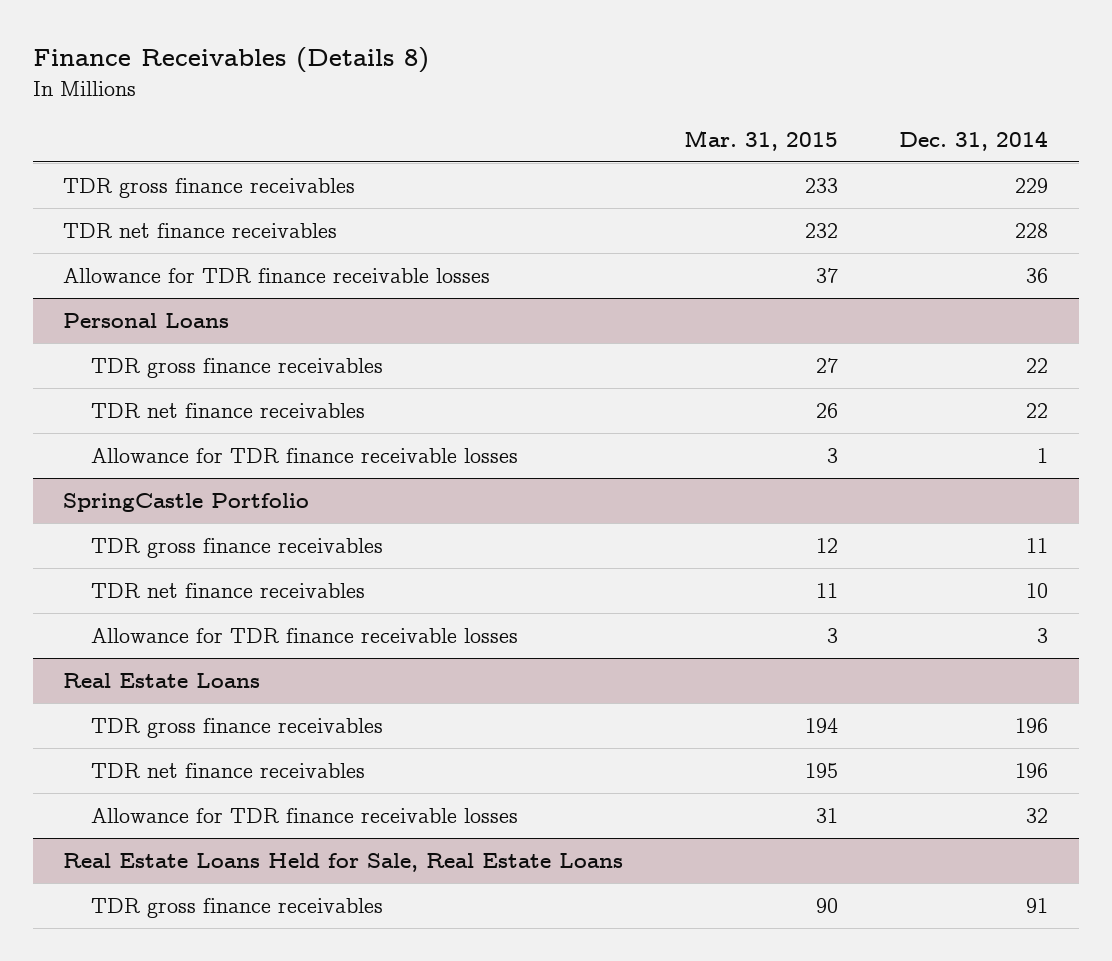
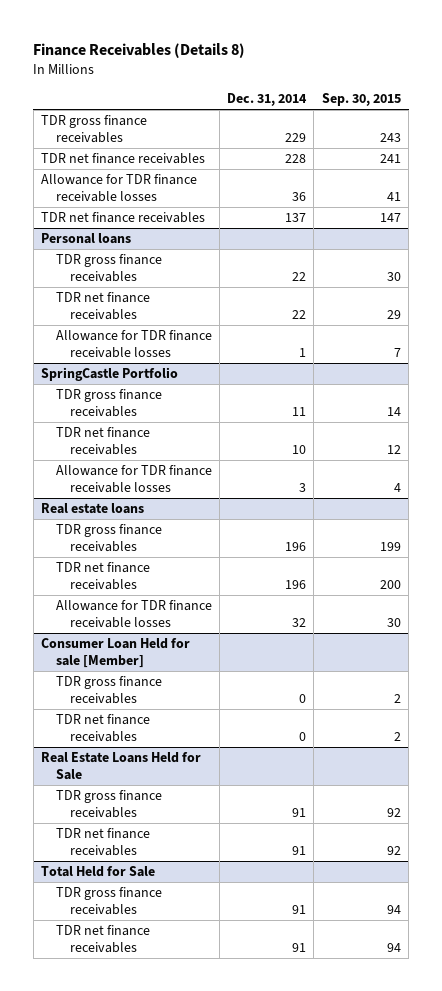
[684,129,839,151] Mar. 31, 2015 -> none
none -> [321,93,401,107] Sep. 30, 2015
none -> [40,212,205,224] TDR net finance receivables
[63,312,230,328] Personal Loans -> [40,233,131,245] Personal loans
[63,672,261,688] Real Estate Loans -> [40,503,144,515] Real estate loans
none -> [40,638,190,669] Consumer Loan Held for sale [Member]
none -> [55,676,162,705] TDR gross finance receivables
none -> [55,714,150,743] TDR net finance receivables
[63,852,624,872] Real Estate Loans Held for Sale, Real Estate Loans -> [40,752,201,781] Real Estate Loans Held for Sale
none -> [55,828,150,857] TDR net finance receivables
none -> [40,866,155,878] Total Held for Sale
none -> [55,887,162,916] TDR gross finance receivables
none -> [55,925,150,954] TDR net finance receivables

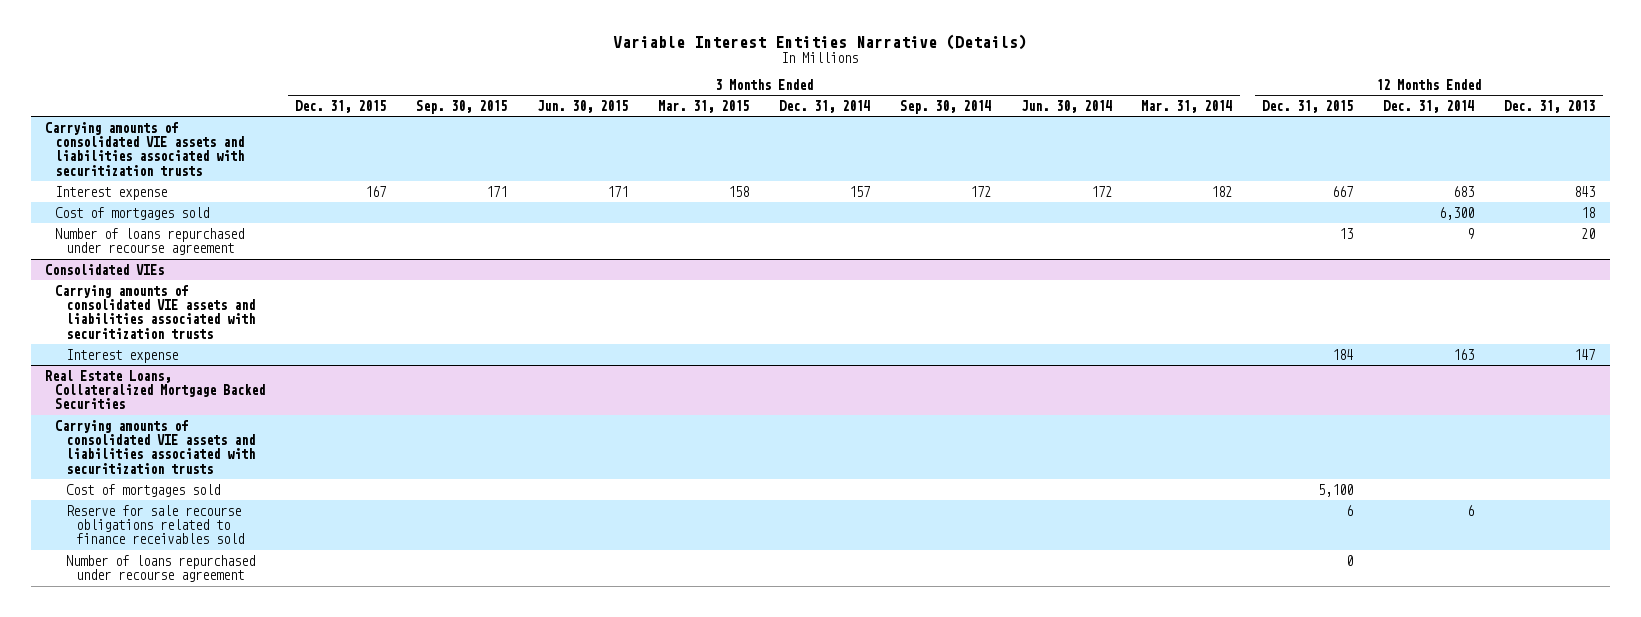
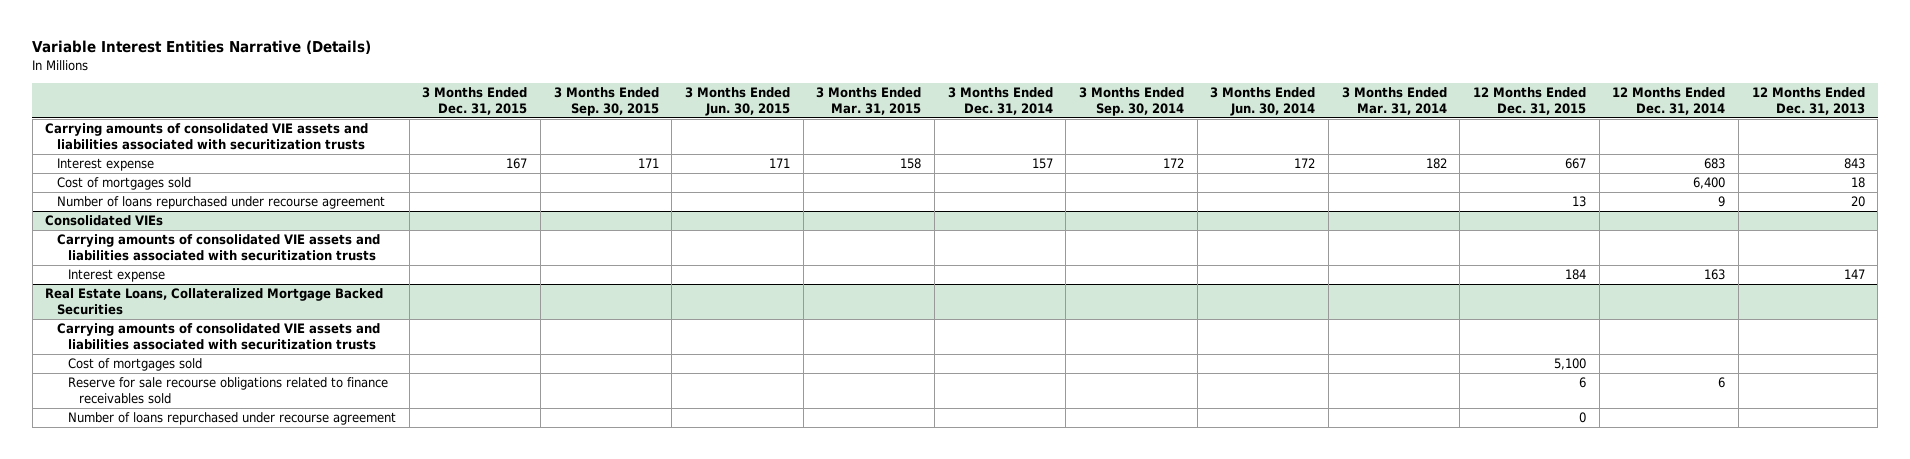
[1439,206,1475,220] 6,300 -> [1693,177,1726,190] 6,400

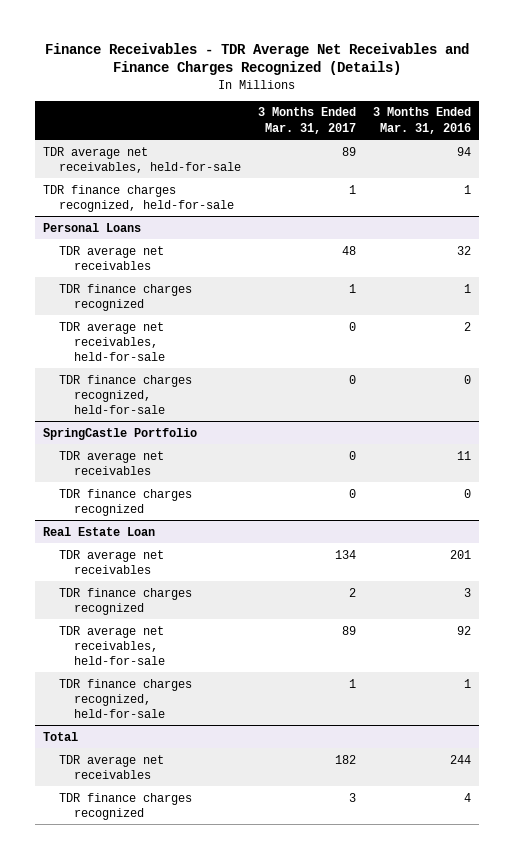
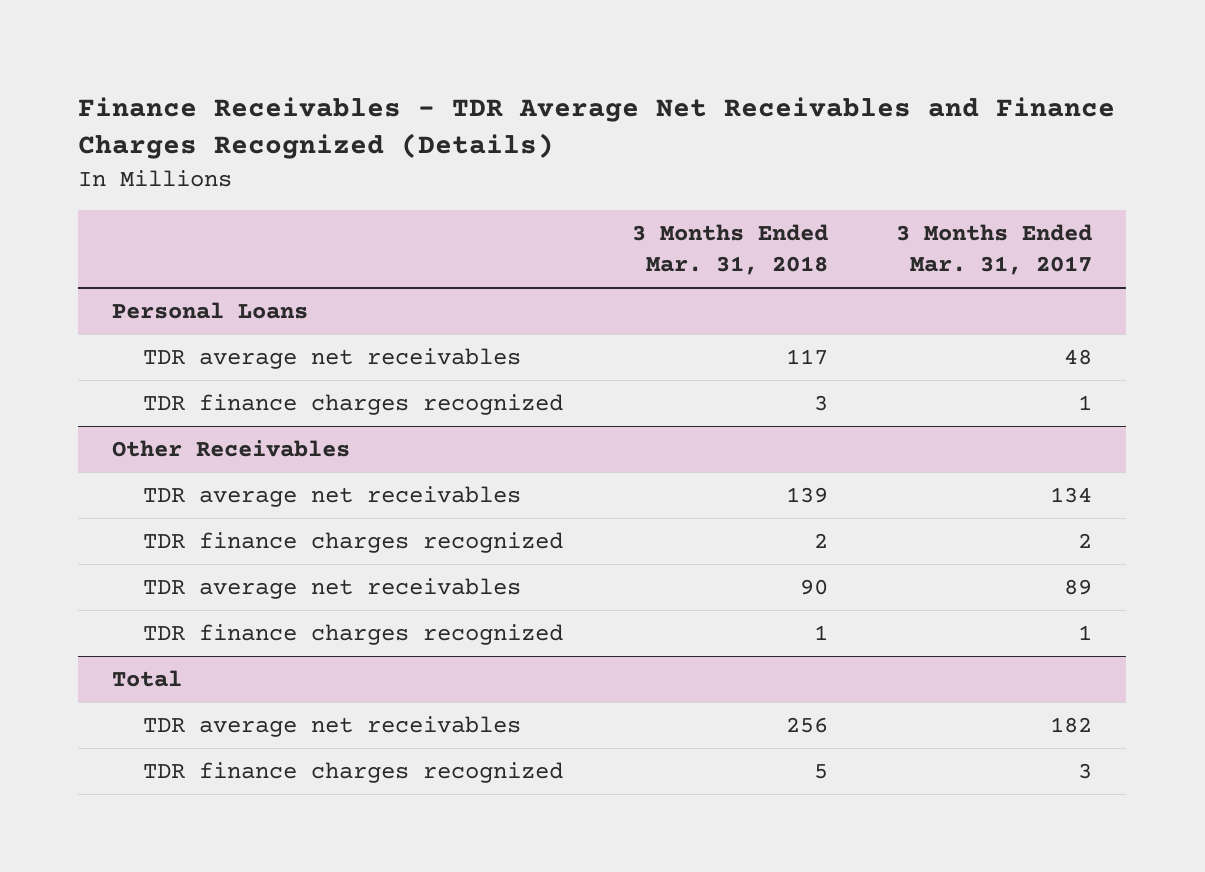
[372,107,471,134] 3 Months Ended Mar. 31, 2016 -> none
none -> [631,224,828,276] 3 Months Ended Mar. 31, 2018
[43,146,241,173] TDR average net receivables, held-for-sale -> none
[43,184,234,212] TDR finance charges recognized, held-for-sale -> none
[58,321,166,361] TDR average net receivables, held-for-sale -> none
[58,374,192,414] TDR finance charges recognized, held-for-sale -> none
[43,427,198,440] SpringCastle Portfolio -> none
[58,450,164,475] TDR average net receivables -> none
[58,488,192,516] TDR finance charges recognized -> none
[43,526,156,536] Real Estate Loan -> none
none -> [112,439,351,457] Other Receivables
[58,625,166,665] TDR average net receivables, held-for-sale -> [143,577,522,599] TDR average net receivables
[58,678,192,718] TDR finance charges recognized, held-for-sale -> [143,623,564,645] TDR finance charges recognized

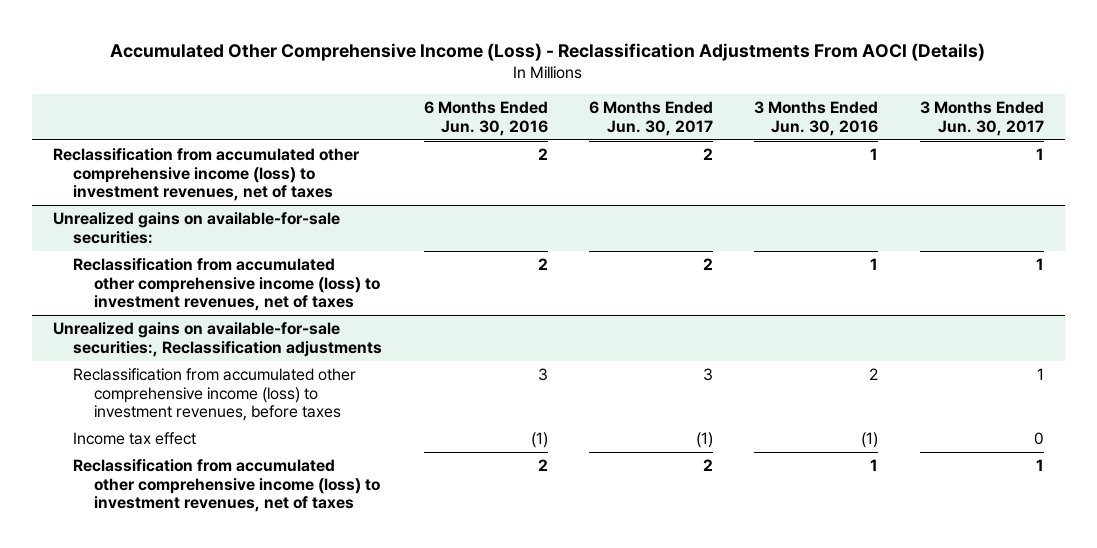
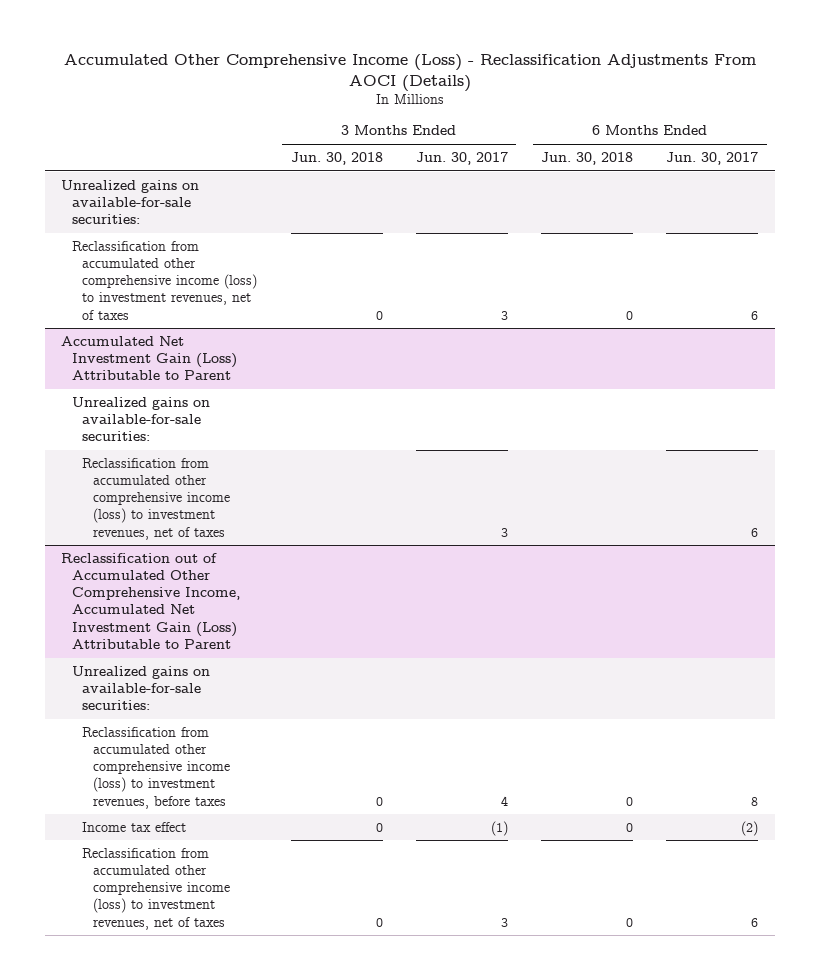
[423,101,548,136] 6 Months Ended Jun. 30, 2016 -> none
[754,101,879,136] 3 Months Ended Jun. 30, 2016 -> none
none -> [290,151,383,165] Jun. 30, 2018
none -> [541,151,634,165] Jun. 30, 2018
[52,322,383,357] Unrealized gains on available-for-sale securities:, Reclassification adjustments -> none
none -> [61,179,200,225] Unrealized gains on available-for-sale securities:
[703,148,714,161] 2 -> [751,310,759,320] 6
[1035,148,1044,161] 1 -> [500,310,508,320] 3
[52,212,340,244] Unrealized gains on available-for-sale securities: -> [61,335,237,381] Accumulated Net Investment Gain (Loss) Attributable to Parent
none -> [71,396,210,442] Unrealized gains on available-for-sale securities:
[703,258,714,271] 2 -> [751,527,759,537] 6
[1035,258,1044,271] 1 -> [500,527,508,537] 3
none -> [61,552,240,649] Reclassification out of Accumulated Other Comprehensive Income, Accumulated Net Investment Gain (Loss) Attributable to Parent
none -> [71,665,210,711] Unrealized gains on available-for-sale securities:
[703,368,714,382] 3 -> [751,796,759,806] 8
[1036,368,1044,381] 1 -> [500,795,508,806] 4
[696,432,714,449] (1) -> [741,820,759,836] (2)
[1033,432,1044,446] 0 -> [490,820,508,836] (1)
[703,459,714,472] 2 -> [751,917,759,927] 6
[1035,459,1044,472] 1 -> [500,917,508,927] 3

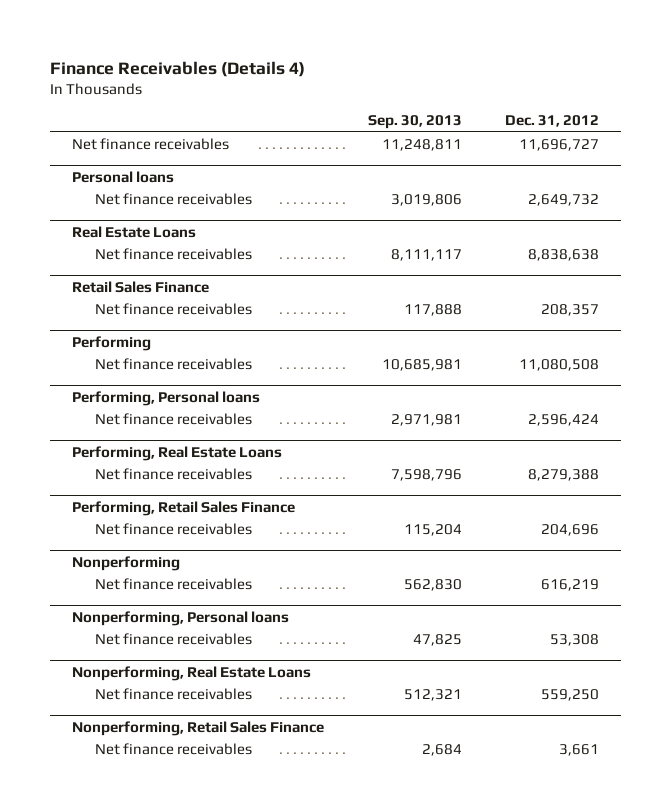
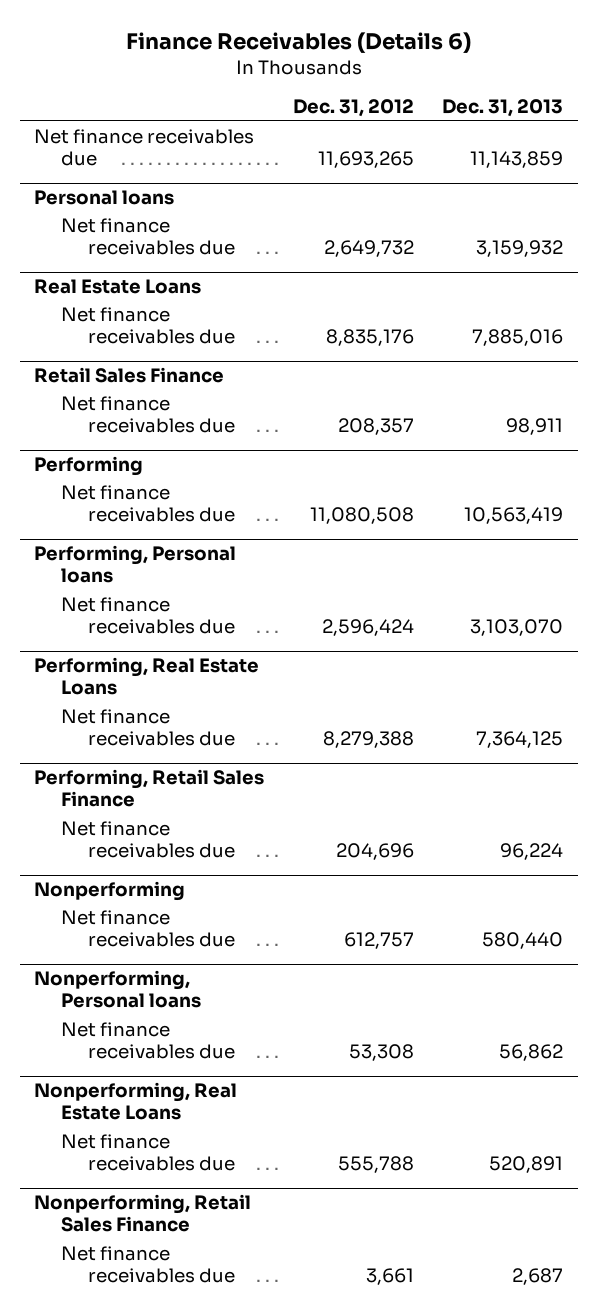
[50,60,306,77] Finance Receivables (Details 4) -> [125,31,471,53] Finance Receivables (Details 6)
[367,115,462,130] Sep. 30, 2013 -> none
none -> [442,99,564,118] Dec. 31, 2013
[72,138,230,151] Net finance receivables -> [34,128,255,167] Net finance receivables due
[519,139,600,152] 11,696,727 -> [317,151,414,169] 11,693,265
[94,193,252,206] Net finance receivables -> [61,217,236,256] Net finance receivables due
[94,248,252,261] Net finance receivables -> [61,306,236,345] Net finance receivables due
[528,249,600,262] 8,838,638 -> [325,329,414,347] 8,835,176
[94,303,252,316] Net finance receivables -> [61,395,236,434] Net finance receivables due
[94,358,252,371] Net finance receivables -> [61,484,236,523] Net finance receivables due
[94,413,252,426] Net finance receivables -> [61,596,236,635] Net finance receivables due
[94,468,252,481] Net finance receivables -> [61,708,236,747] Net finance receivables due
[94,523,252,536] Net finance receivables -> [61,820,236,859] Net finance receivables due
[94,578,252,591] Net finance receivables -> [61,909,236,948] Net finance receivables due
[541,579,600,592] 616,219 -> [343,932,414,950] 612,757
[94,633,252,646] Net finance receivables -> [61,1021,236,1060] Net finance receivables due
[94,688,252,701] Net finance receivables -> [61,1133,236,1172] Net finance receivables due
[541,689,600,702] 559,250 -> [337,1156,414,1174] 555,788
[94,743,252,756] Net finance receivables -> [61,1245,236,1284] Net finance receivables due

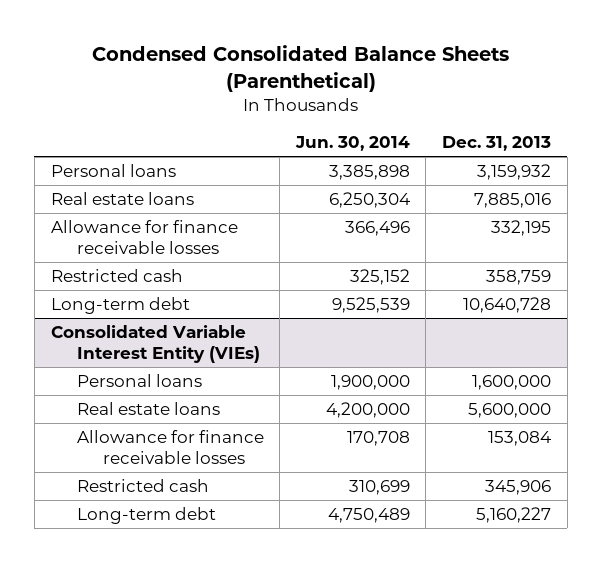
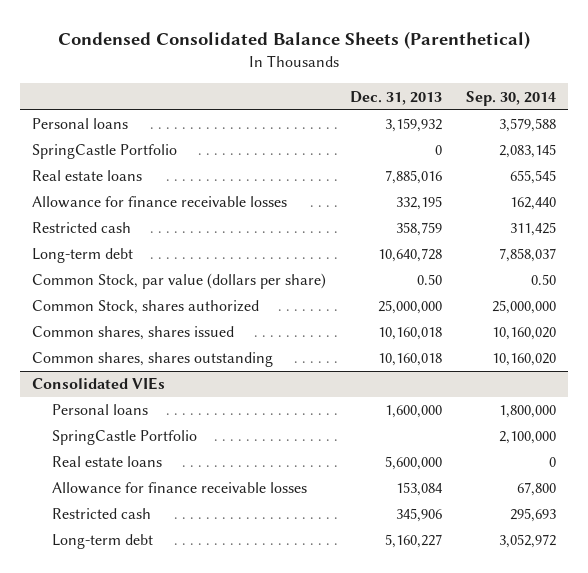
[294,135,410,151] Jun. 30, 2014 -> none
none -> [465,90,556,106] Sep. 30, 2014
none -> [32,144,178,160] SpringCastle Portfolio
[50,325,260,364] Consolidated Variable Interest Entity (VIEs) -> none
none -> [32,273,327,290] Common Stock, par value (dollars per share)
none -> [32,300,260,315] Common Stock, shares authorized
none -> [32,326,235,341] Common shares, shares issued
none -> [32,352,274,368] Common shares, shares outstanding
none -> [32,377,166,391] Consolidated VIEs
none -> [51,430,197,446] SpringCastle Portfolio

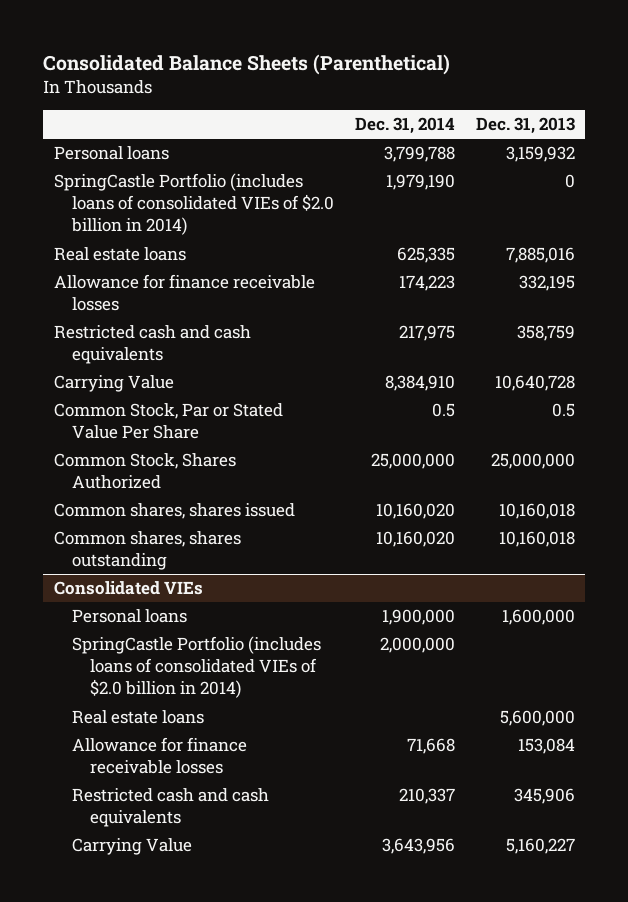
[57,31,530,50] Condensed Consolidated Balance Sheets (Parenthetical) -> [43,53,451,75] Consolidated Balance Sheets (Parenthetical)
[465,90,556,106] Sep. 30, 2014 -> none
none -> [354,117,455,135] Dec. 31, 2014
[32,144,178,160] SpringCastle Portfolio -> [53,173,334,236] SpringCastle Portfolio (includes loans of consolidated VIEs of $2.0 billion in 2014)
[32,222,132,234] Restricted cash -> [53,325,251,365] Restricted cash and cash equivalents
[32,248,134,264] Long-term debt -> [53,375,174,393] Carrying Value
[32,273,327,290] Common Stock, par value (dollars per share) -> [53,403,283,440] Common Stock, Par or Stated Value Per Share
[416,274,442,286] 0.50 -> [551,403,575,418] 0.5
[32,300,260,315] Common Stock, shares authorized -> [53,453,236,490] Common Stock, Shares Authorized
[51,430,197,446] SpringCastle Portfolio -> [71,636,321,699] SpringCastle Portfolio (includes loans of consolidated VIEs of $2.0 billion in 2014)
[51,508,151,520] Restricted cash -> [71,788,269,828] Restricted cash and cash equivalents
[51,534,153,550] Long-term debt -> [71,838,192,856] Carrying Value

